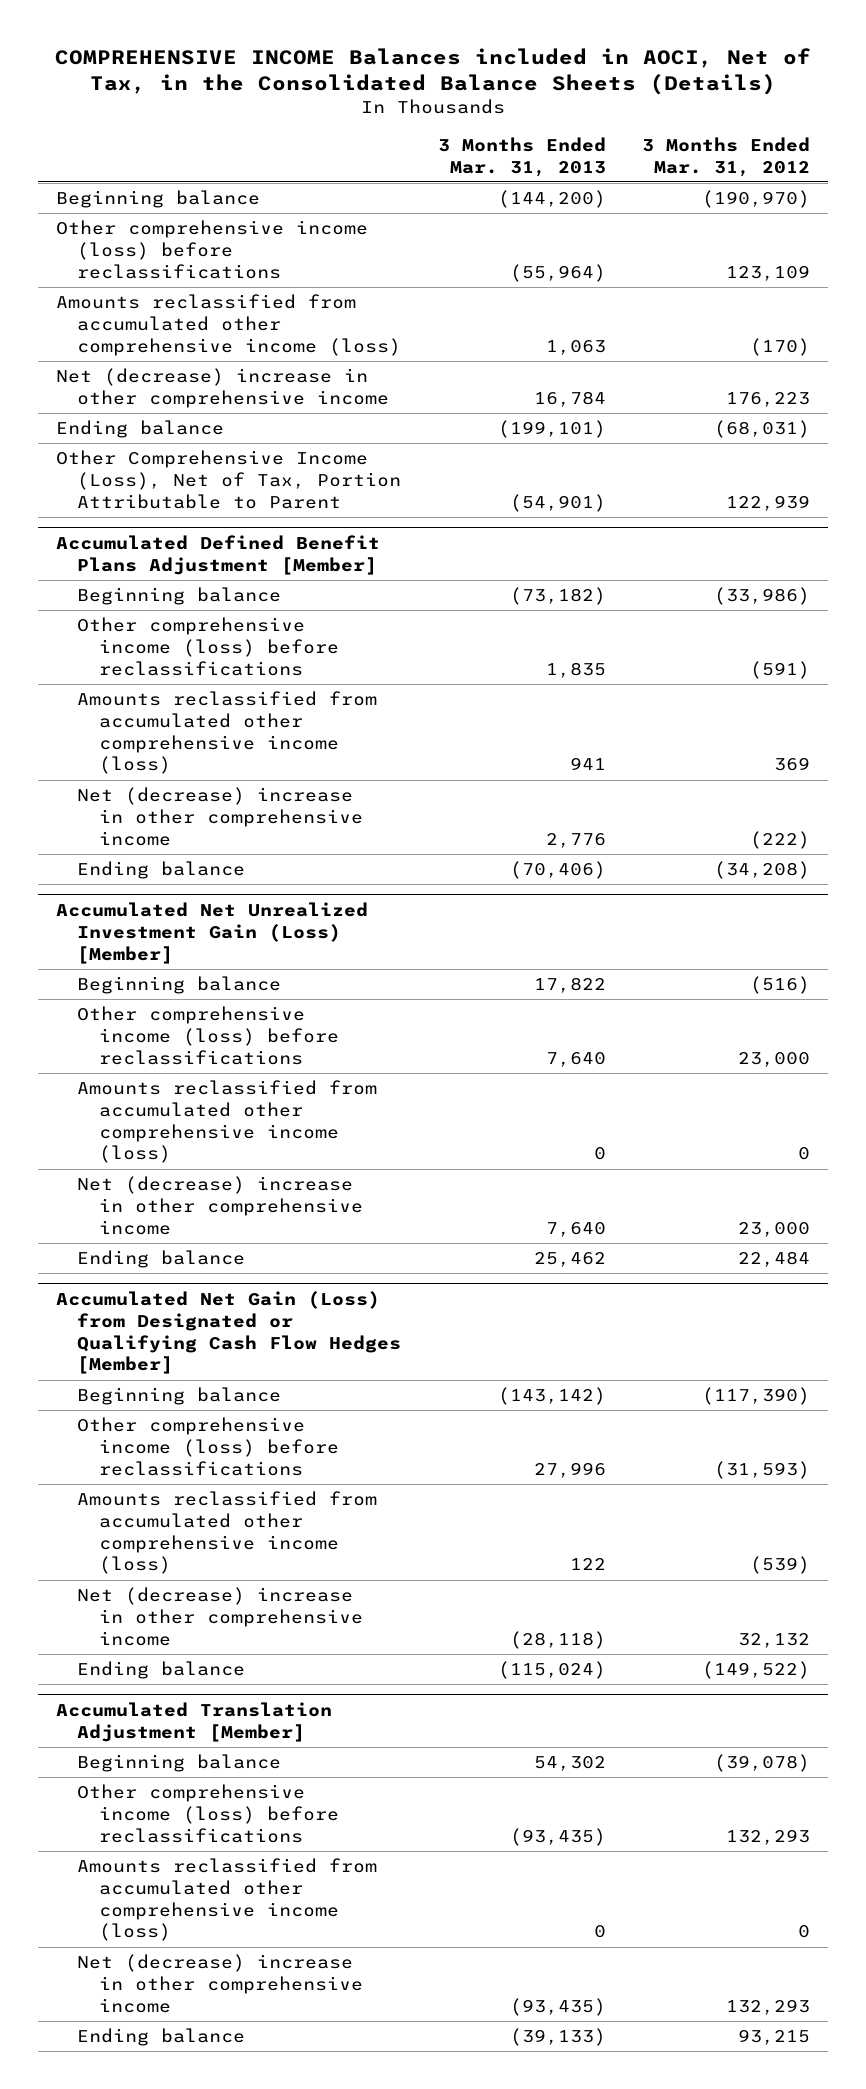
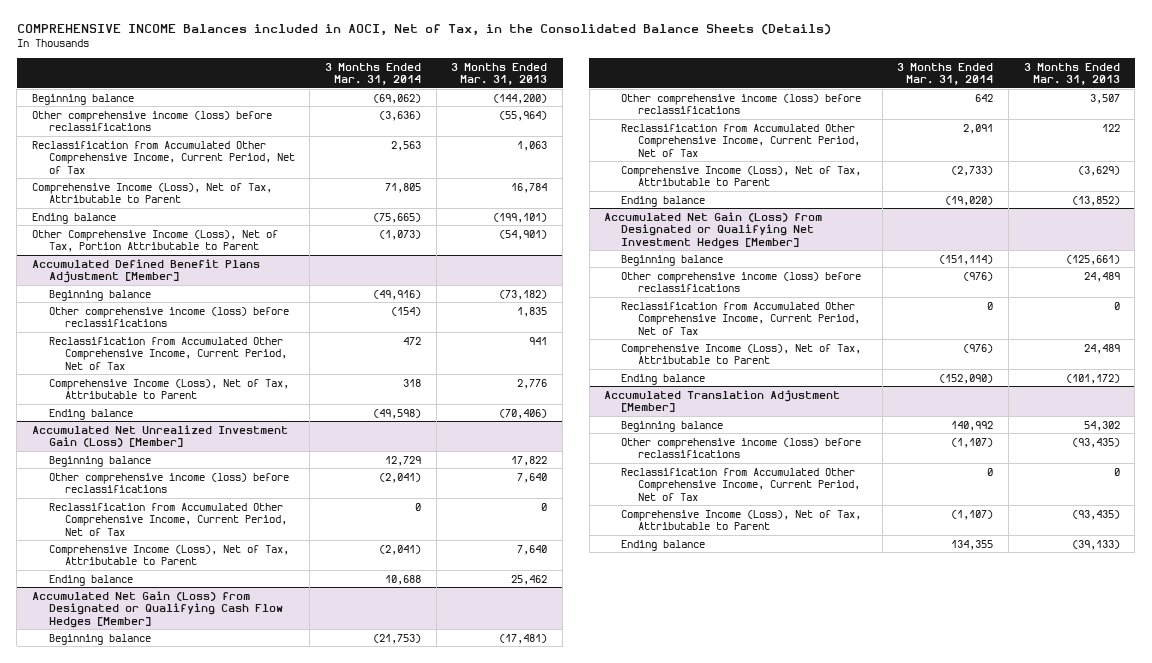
[641,136,810,177] 3 Months Ended Mar. 31, 2012 -> none
none -> [324,62,421,86] 3 Months Ended Mar. 31, 2014
[55,294,402,356] Amounts reclassified from accumulated other comprehensive income (loss) -> [31,140,295,174] Reclassification from Accumulated Other Comprehensive Income, Current Period, Net of Tax
[55,368,390,408] Net (decrease) increase in other comprehensive income -> [31,182,272,204] Comprehensive Income (Loss), Net of Tax, Attributable to Parent
[77,691,378,775] Amounts reclassified from accumulated other comprehensive income (loss) -> [48,336,288,370] Reclassification from Accumulated Other Comprehensive Income, Current Period, Net of Tax
[77,787,364,846] Net (decrease) increase in other comprehensive income -> [48,378,289,400] Comprehensive Income (Loss), Net of Tax, Attributable to Parent
[77,1080,378,1164] Amounts reclassified from accumulated other comprehensive income (loss) -> none
none -> [48,502,288,536] Reclassification from Accumulated Other Comprehensive Income, Current Period, Net of Tax
[77,1176,364,1235] Net (decrease) increase in other comprehensive income -> [48,544,289,566] Comprehensive Income (Loss), Net of Tax, Attributable to Parent
[497,1387,606,1406] (143,142) -> [499,633,548,644] (17,481)
[533,1461,606,1478] 27,996 -> [1089,93,1120,104] 3,507
[77,1491,378,1575] Amounts reclassified from accumulated other comprehensive income (loss) -> [620,123,860,157] Reclassification from Accumulated Other Comprehensive Income, Current Period, Net of Tax
[77,1587,364,1646] Net (decrease) increase in other comprehensive income -> [620,165,861,187] Comprehensive Income (Loss), Net of Tax, Attributable to Parent
[509,1630,606,1649] (28,118) -> [1077,165,1120,176] (3,629)
[497,1661,606,1680] (115,024) -> [1071,195,1120,206] (13,852)
none -> [604,211,823,249] Accumulated Net Gain (Loss) from Designated or Qualifying Net Investment Hedges [Member]
none -> [620,254,723,266] Beginning balance
none -> [620,271,861,293] Other comprehensive income (loss) before reclassifications
none -> [620,301,860,335] Reclassification from Accumulated Other Comprehensive Income, Current Period, Net of Tax
none -> [620,343,861,365] Comprehensive Income (Loss), Net of Tax, Attributable to Parent
none -> [620,373,705,385] Ending balance
[77,1858,378,1942] Amounts reclassified from accumulated other comprehensive income (loss) -> none
none -> [620,467,860,501] Reclassification from Accumulated Other Comprehensive Income, Current Period, Net of Tax
[77,1954,364,2013] Net (decrease) increase in other comprehensive income -> [620,509,861,531] Comprehensive Income (Loss), Net of Tax, Attributable to Parent

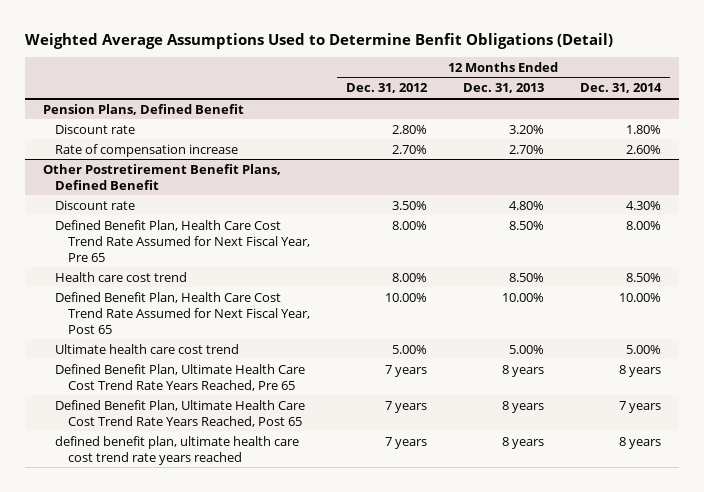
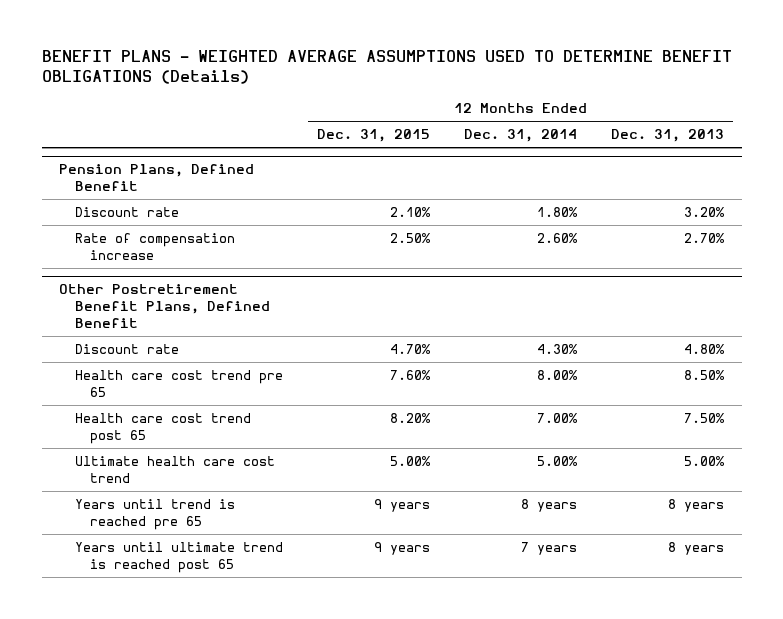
[24,32,613,49] Weighted Average Assumptions Used to Determine Benfit Obligations (Detail) -> [41,50,732,85] BENEFIT PLANS - WEIGHTED AVERAGE ASSUMPTIONS USED TO DETERMINE BENEFIT OBLIGATIONS (Details)
[345,83,428,94] Dec. 31, 2012 -> none
none -> [316,129,430,143] Dec. 31, 2015
[55,271,188,282] Health care cost trend -> none
[55,219,310,262] Defined Benefit Plan, Health Care Cost Trend Rate Assumed for Next Fiscal Year, Pre 65 -> [74,369,283,397] Health care cost trend pre 65
[55,291,310,334] Defined Benefit Plan, Health Care Cost Trend Rate Assumed for Next Fiscal Year, Post 65 -> [74,412,251,444] Health care cost trend post 65
[501,292,544,302] 10.00% -> [684,412,726,423] 7.50%
[618,292,661,302] 10.00% -> [537,412,579,423] 7.00%
[55,435,300,465] defined benefit plan, ultimate health care cost trend rate years reached -> none
[55,363,306,391] Defined Benefit Plan, Ultimate Health Care Cost Trend Rate Years Reached, Pre 65 -> [74,498,235,530] Years until trend is reached pre 65
[55,399,306,427] Defined Benefit Plan, Ultimate Health Care Cost Trend Rate Years Reached, Post 65 -> [74,541,283,573] Years until ultimate trend is reached post 65

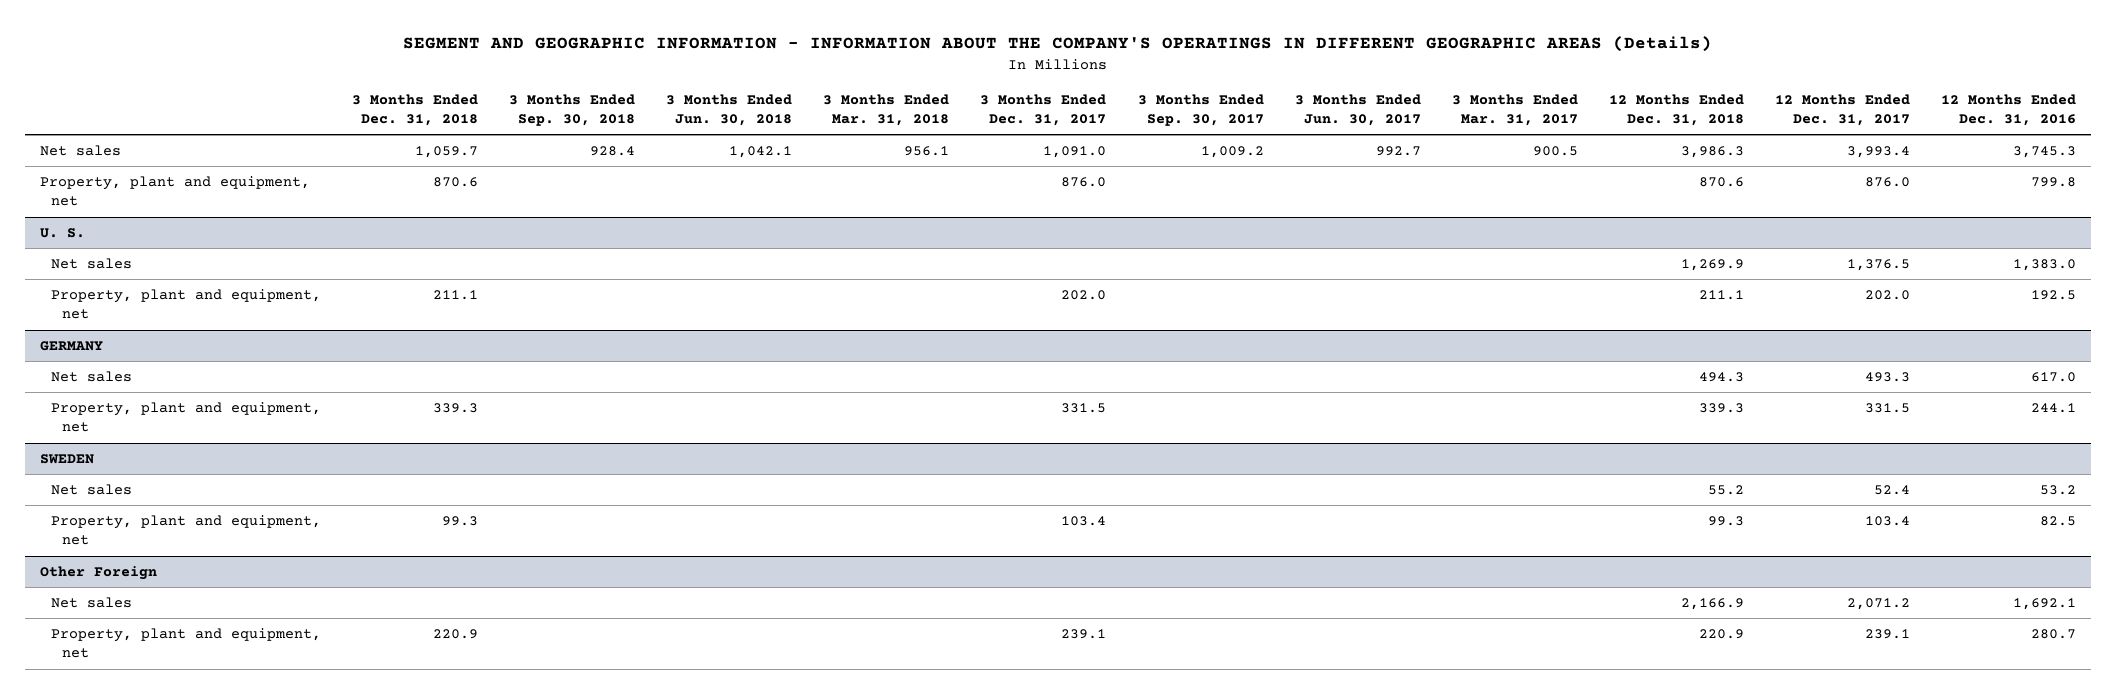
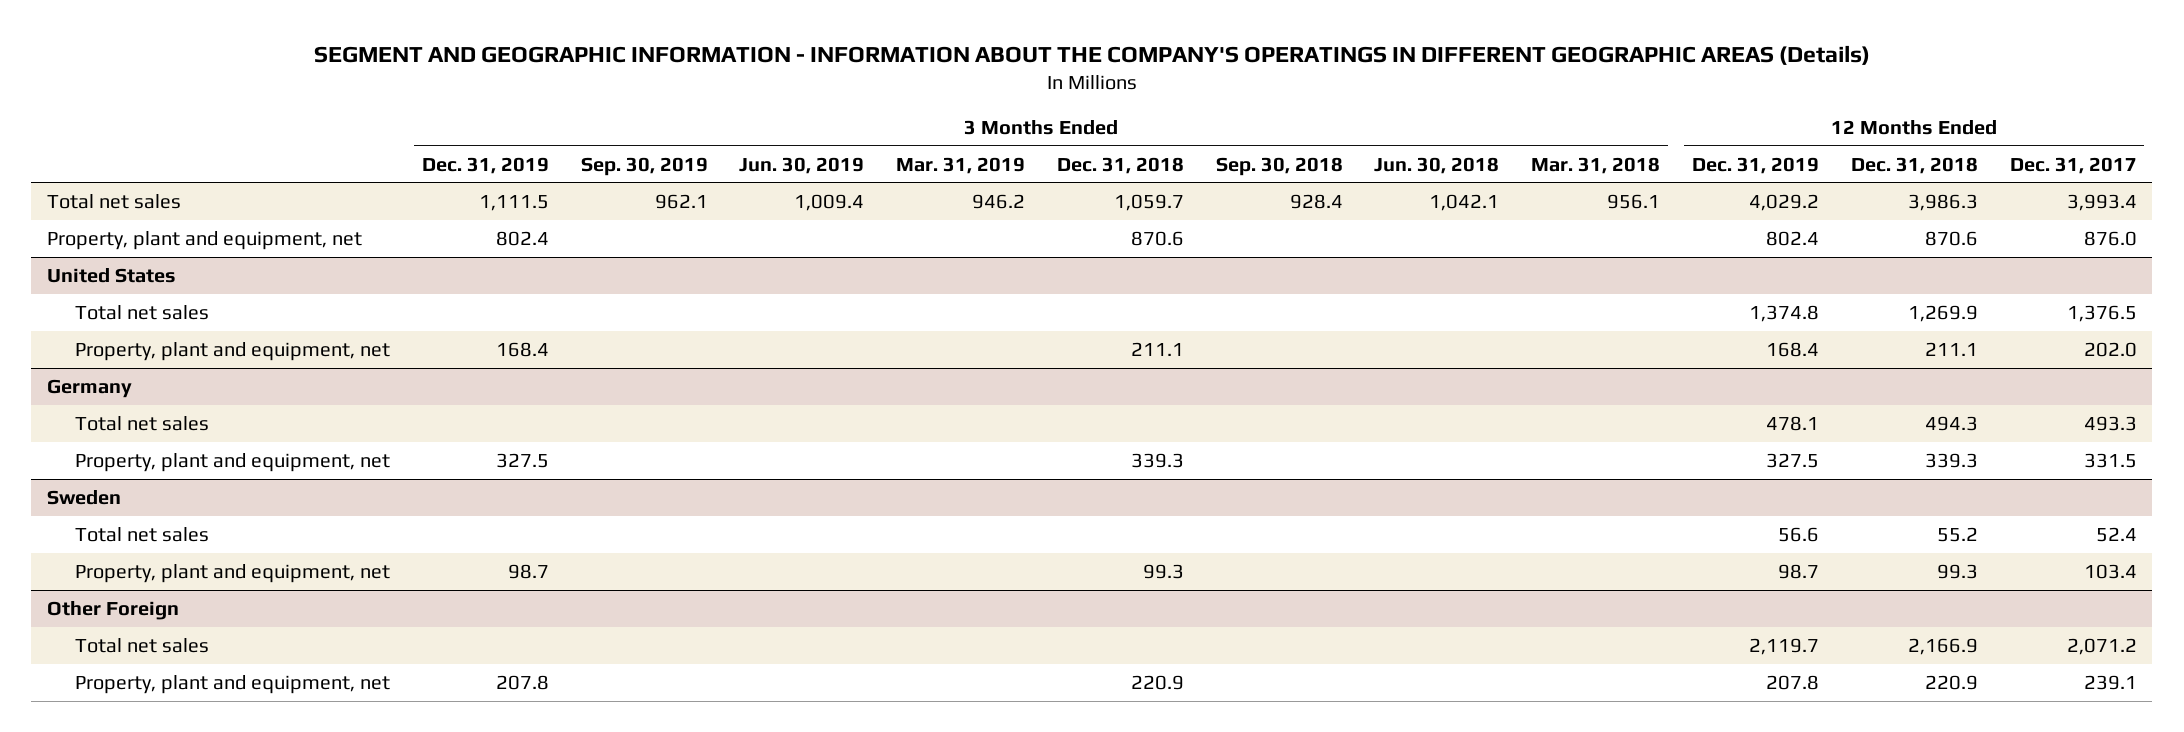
[980,93,1107,127] 3 Months Ended Dec. 31, 2017 -> none
[1137,93,1264,127] 3 Months Ended Sep. 30, 2017 -> none
[1294,93,1421,127] 3 Months Ended Jun. 30, 2017 -> none
[1451,93,1578,127] 3 Months Ended Mar. 31, 2017 -> none
[1940,93,2076,127] 12 Months Ended Dec. 31, 2016 -> none
none -> [421,156,549,174] Dec. 31, 2019
none -> [580,156,708,176] Sep. 30, 2019
none -> [739,156,865,174] Jun. 30, 2019
none -> [896,156,1026,174] Mar. 31, 2019
none -> [1691,156,1819,174] Dec. 31, 2019
[40,144,122,156] Net sales -> [47,193,182,209] Total net sales
[40,227,86,238] U. S. -> [47,267,177,283] United States
[51,257,133,269] Net sales -> [75,304,210,320] Total net sales
[40,340,104,351] GERMANY -> [47,378,133,398] Germany
[51,370,133,382] Net sales -> [75,415,210,431] Total net sales
[40,453,95,464] SWEDEN -> [47,489,122,505] Sweden
[51,483,133,495] Net sales -> [75,526,210,542] Total net sales
[51,596,133,608] Net sales -> [75,637,210,653] Total net sales

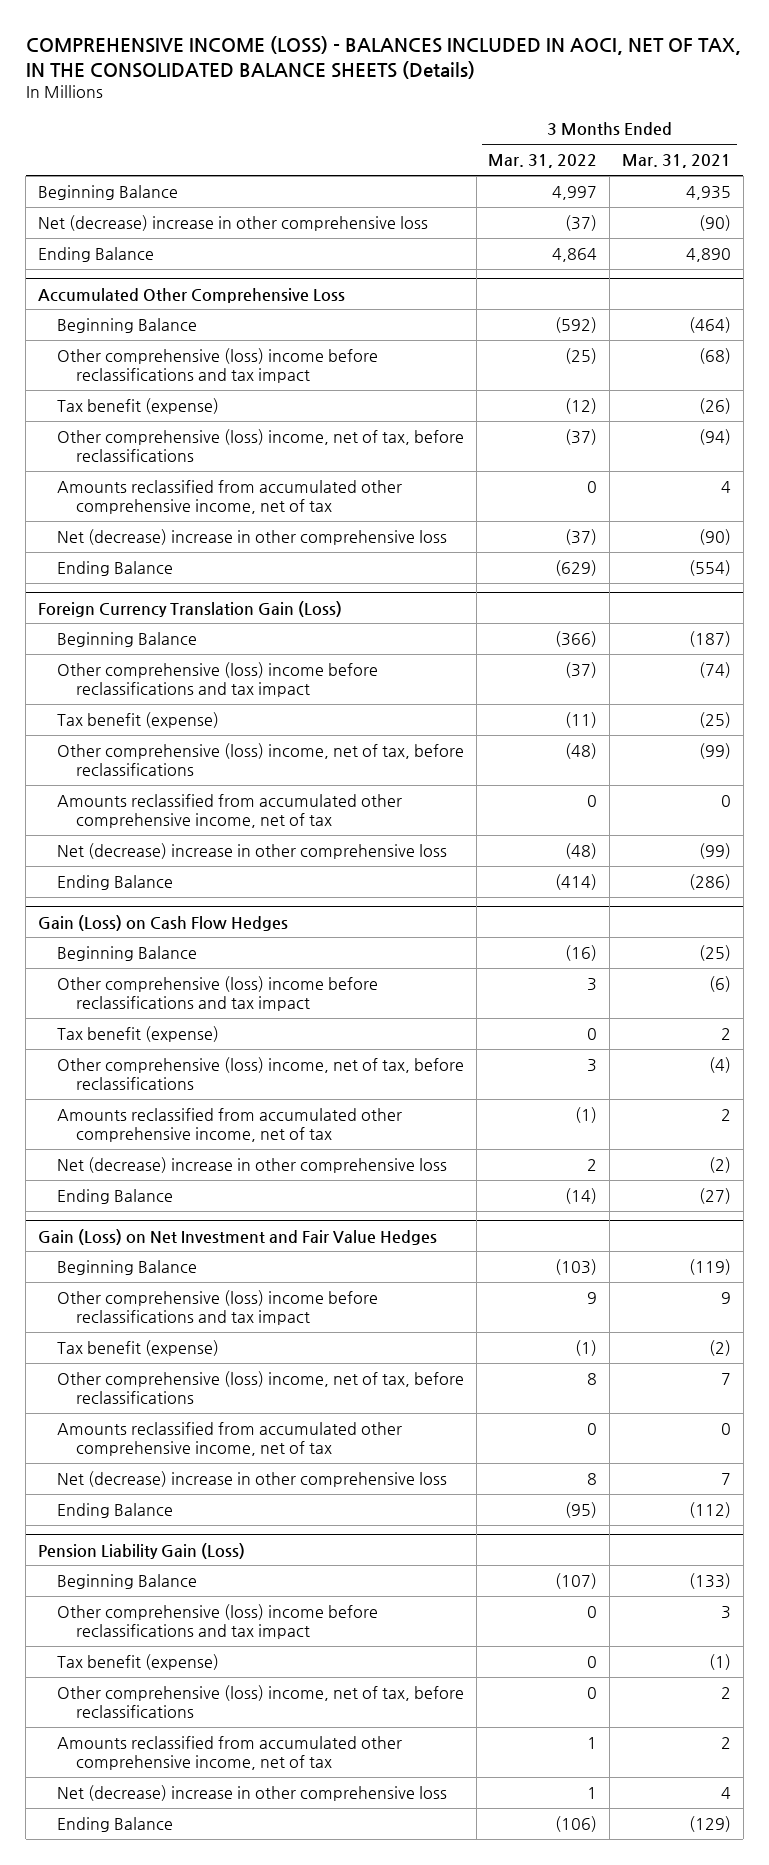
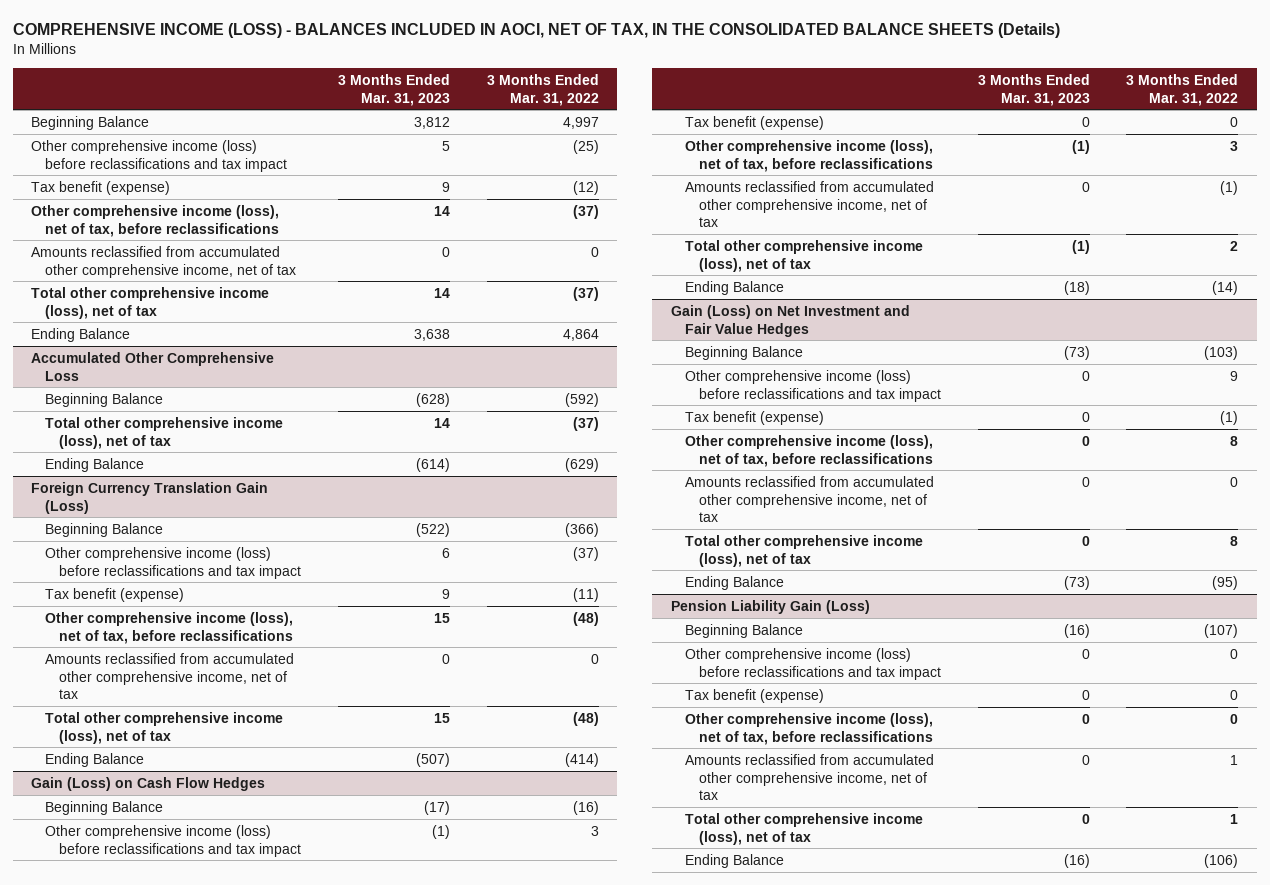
[621,154,731,169] Mar. 31, 2021 -> none
none -> [338,73,451,106] 3 Months Ended Mar. 31, 2023
none -> [31,139,288,172] Other comprehensive income (loss) before reclassifications and tax impact
none -> [31,180,171,195] Tax benefit (expense)
none -> [31,204,280,237] Other comprehensive income (loss), net of tax, before reclassifications
none -> [31,245,297,278] Amounts reclassified from accumulated other comprehensive income, net of tax
[37,215,428,232] Net (decrease) increase in other comprehensive loss -> [31,286,270,319] Total other comprehensive income (loss), net of tax
[56,348,378,383] Other comprehensive (loss) income before reclassifications and tax impact -> none
[56,398,219,415] Tax benefit (expense) -> none
[56,429,464,462] Other comprehensive (loss) income, net of tax, before reclassifications -> none
[56,480,402,514] Amounts reclassified from accumulated other comprehensive income, net of tax -> none
[56,529,447,546] Net (decrease) increase in other comprehensive loss -> [45,416,284,449] Total other comprehensive income (loss), net of tax
[56,662,378,697] Other comprehensive (loss) income before reclassifications and tax impact -> [45,546,302,579] Other comprehensive income (loss) before reclassifications and tax impact
[56,743,464,776] Other comprehensive (loss) income, net of tax, before reclassifications -> [45,611,294,644] Other comprehensive income (loss), net of tax, before reclassifications
[56,843,447,860] Net (decrease) increase in other comprehensive loss -> [45,711,284,744] Total other comprehensive income (loss), net of tax
[56,976,378,1011] Other comprehensive (loss) income before reclassifications and tax impact -> [45,824,302,857] Other comprehensive income (loss) before reclassifications and tax impact
[56,1057,464,1090] Other comprehensive (loss) income, net of tax, before reclassifications -> [684,139,933,172] Other comprehensive income (loss), net of tax, before reclassifications
[56,1157,447,1174] Net (decrease) increase in other comprehensive loss -> [684,239,923,272] Total other comprehensive income (loss), net of tax
[56,1290,378,1325] Other comprehensive (loss) income before reclassifications and tax impact -> [684,369,941,402] Other comprehensive income (loss) before reclassifications and tax impact
[56,1371,464,1404] Other comprehensive (loss) income, net of tax, before reclassifications -> [684,434,933,467] Other comprehensive income (loss), net of tax, before reclassifications
[56,1471,447,1488] Net (decrease) increase in other comprehensive loss -> [684,534,923,567] Total other comprehensive income (loss), net of tax
[56,1604,378,1639] Other comprehensive (loss) income before reclassifications and tax impact -> [684,647,941,680] Other comprehensive income (loss) before reclassifications and tax impact
[56,1685,464,1718] Other comprehensive (loss) income, net of tax, before reclassifications -> [684,712,933,745] Other comprehensive income (loss), net of tax, before reclassifications
[56,1785,447,1802] Net (decrease) increase in other comprehensive loss -> [684,812,923,845] Total other comprehensive income (loss), net of tax

